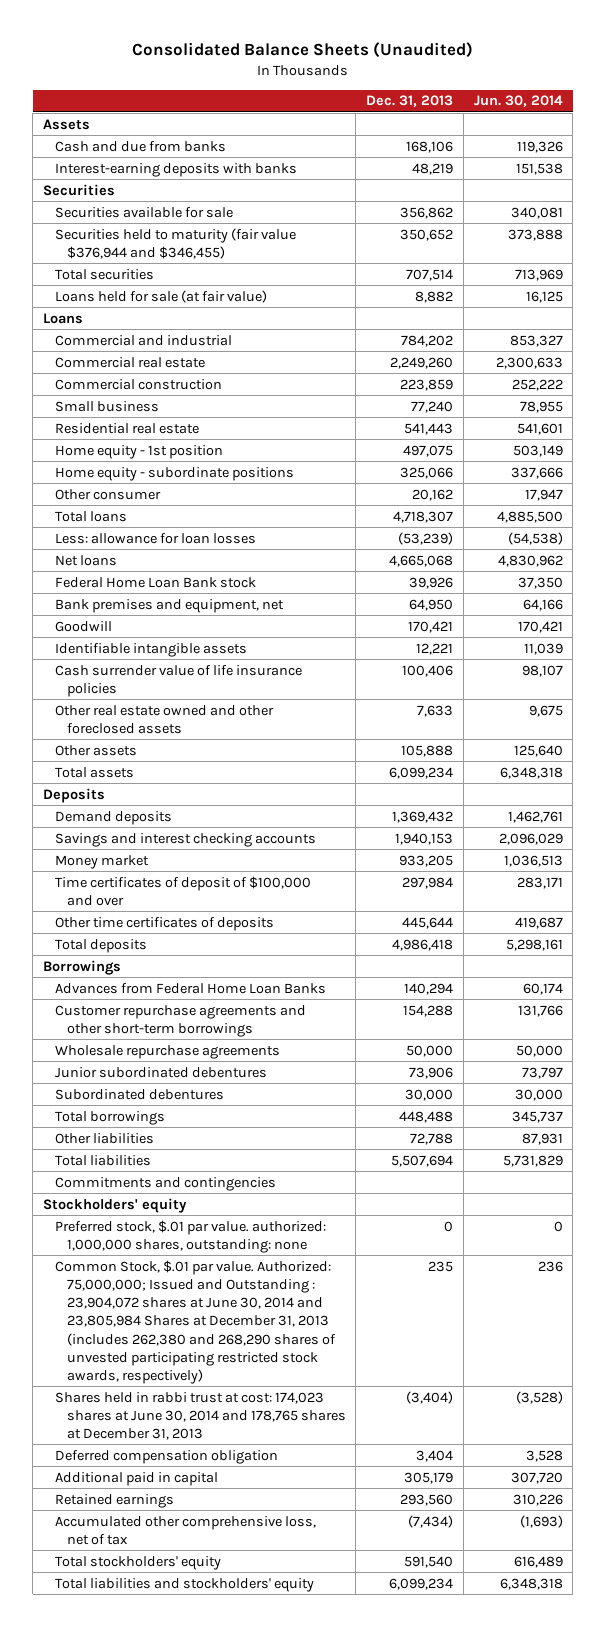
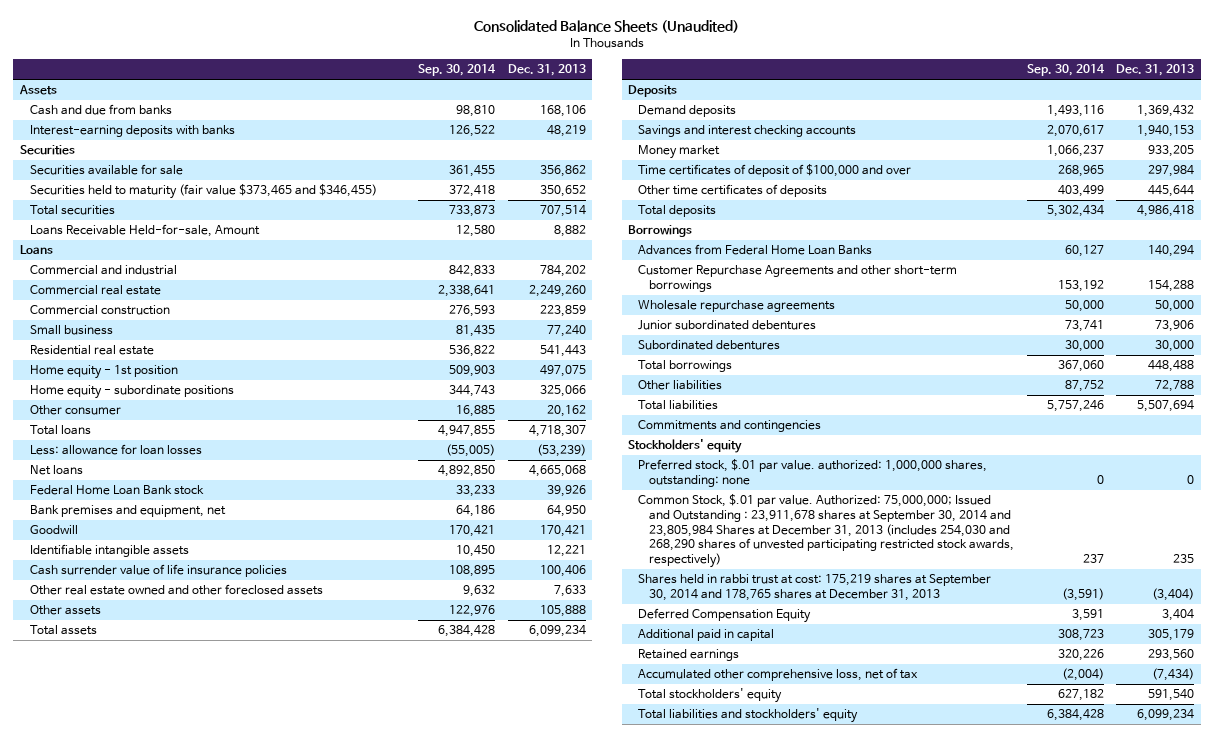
[473,95,563,108] Jun. 30, 2014 -> none
none -> [418,64,497,77] Sep. 30, 2014
[54,227,296,259] Securities held to maturity (fair value $376,944 and $346,455) -> [30,184,378,200] Securities held to maturity (fair value $373,465 and $346,455)
[54,289,267,303] Loans held for sale (at fair value) -> [30,224,261,238] Loans Receivable Held-for-sale, Amount
[54,1004,306,1037] Customer repurchase agreements and other short-term borrowings -> [638,265,958,292] Customer Repurchase Agreements and other short-term borrowings
[54,1259,336,1384] Common Stock, $.01 par value. Authorized: 75,000,000; Issued and Outstanding : 23,904,072 shares at June 30, 2014 and 23,805,984 Shares at December 31, 2013 (includes 262,380 and 268,290 shares of unvested participating restricted stock awards, respectively) -> [638,494,1014,568] Common Stock, $.01 par value. Authorized: 75,000,000; Issued and Outstanding : 23,911,678 shares at September 30, 2014 and 23,805,984 Shares at December 31, 2013 (includes 254,030 and 268,290 shares of unvested participating restricted stock awards, respectively)
[54,1391,346,1441] Shares held in rabbi trust at cost: 174,023 shares at June 30, 2014 and 178,765 shares at December 31, 2013 -> [638,574,992,601] Shares held in rabbi trust at cost: 175,219 shares at September 30, 2014 and 178,765 shares at December 31, 2013
[54,1449,278,1464] Deferred compensation obligation -> [638,608,812,624] Deferred Compensation Equity

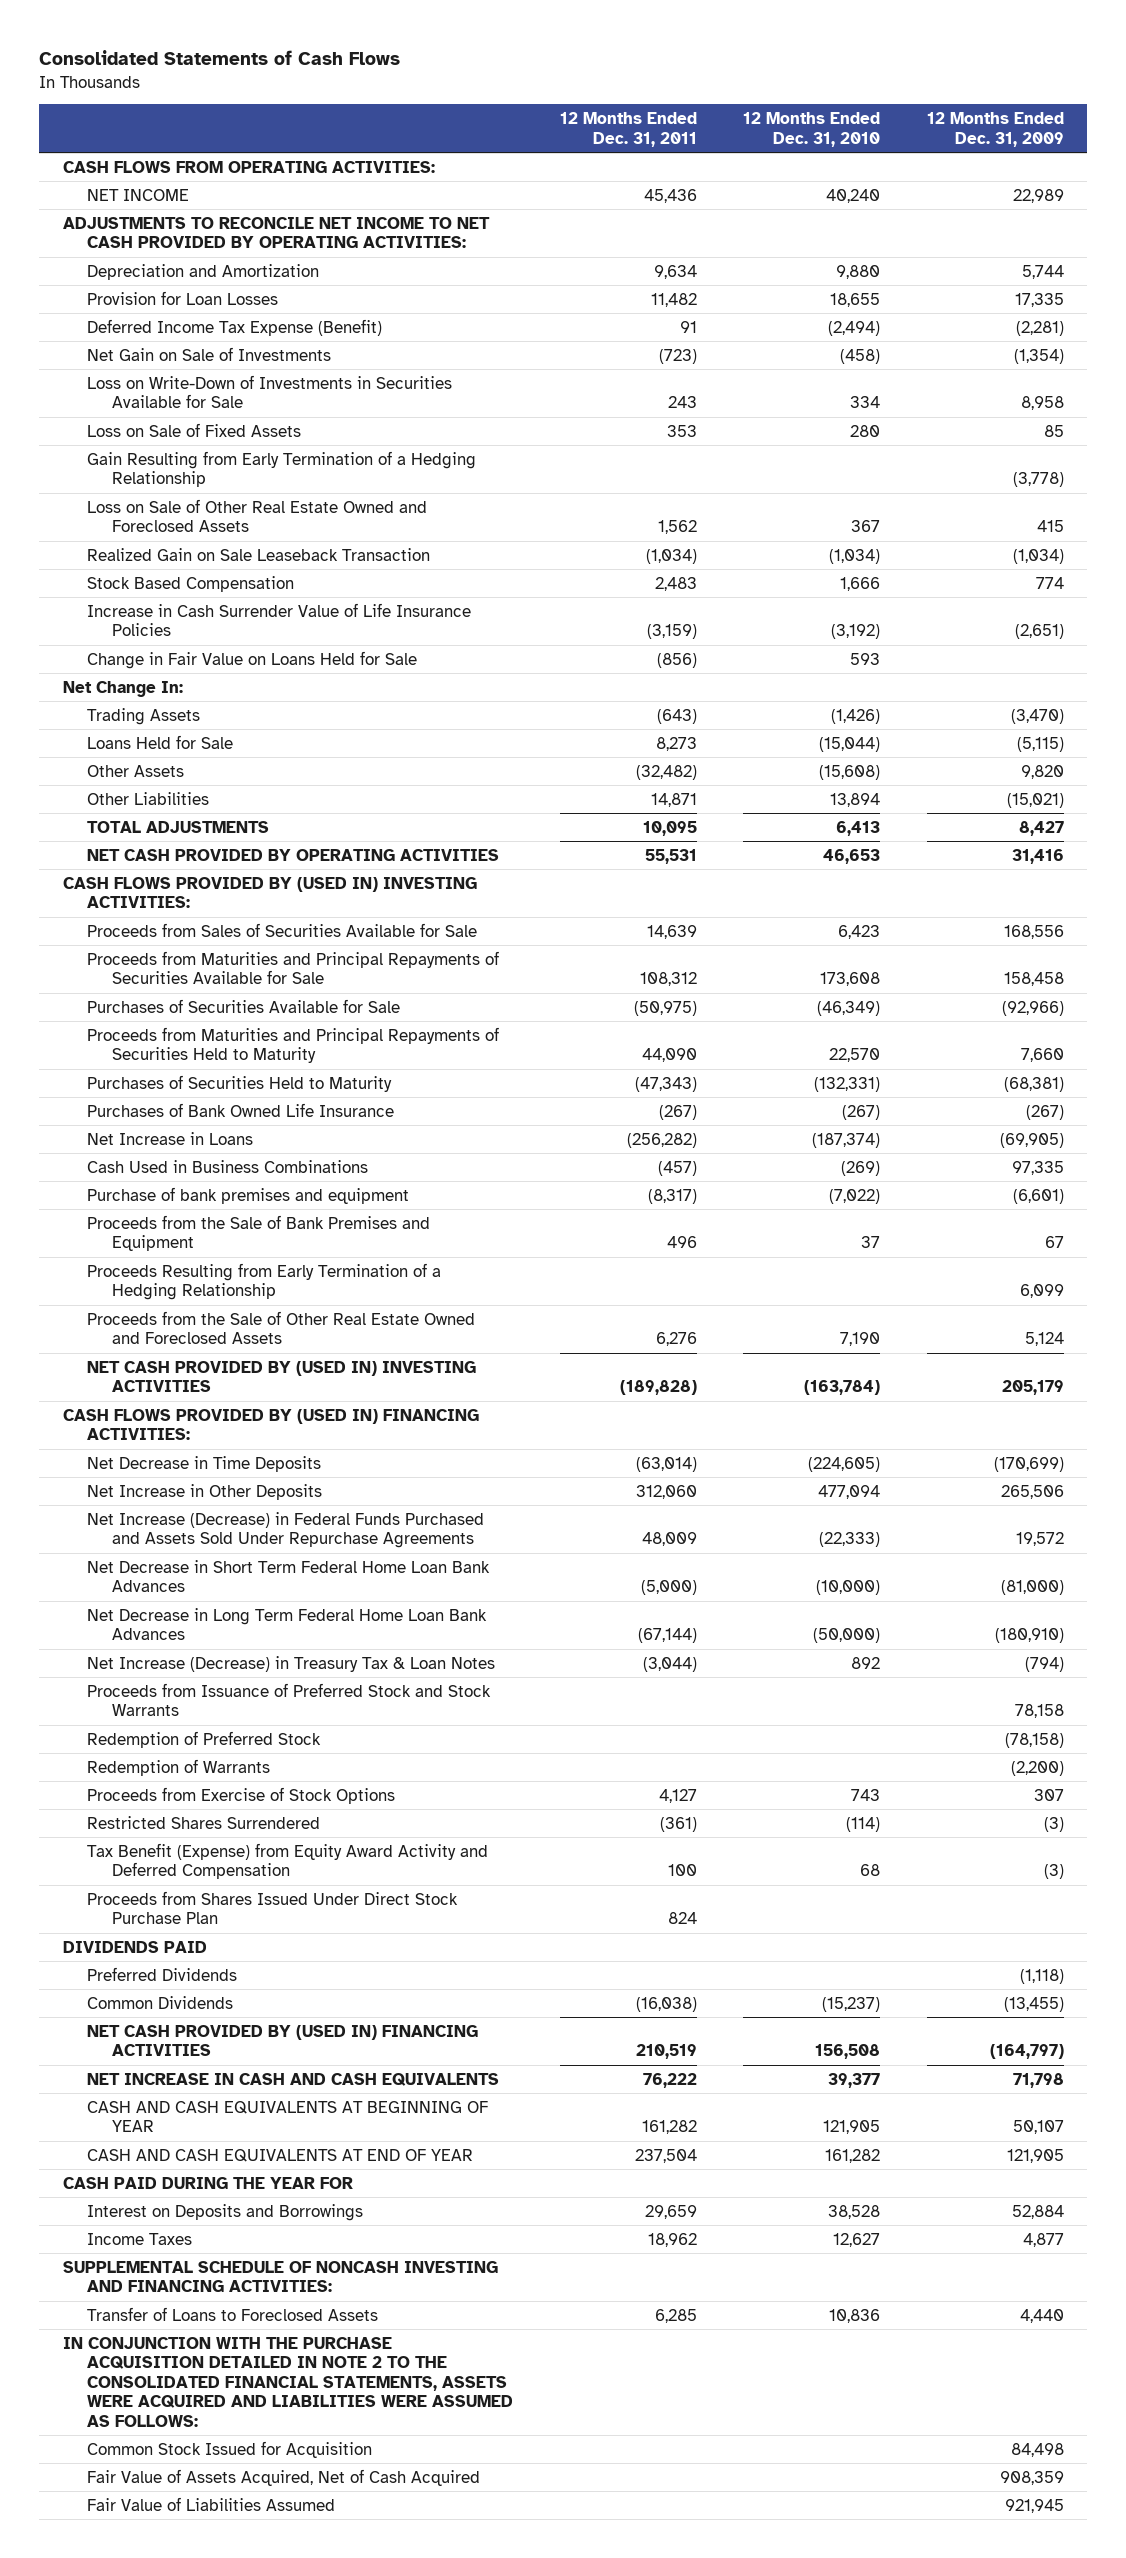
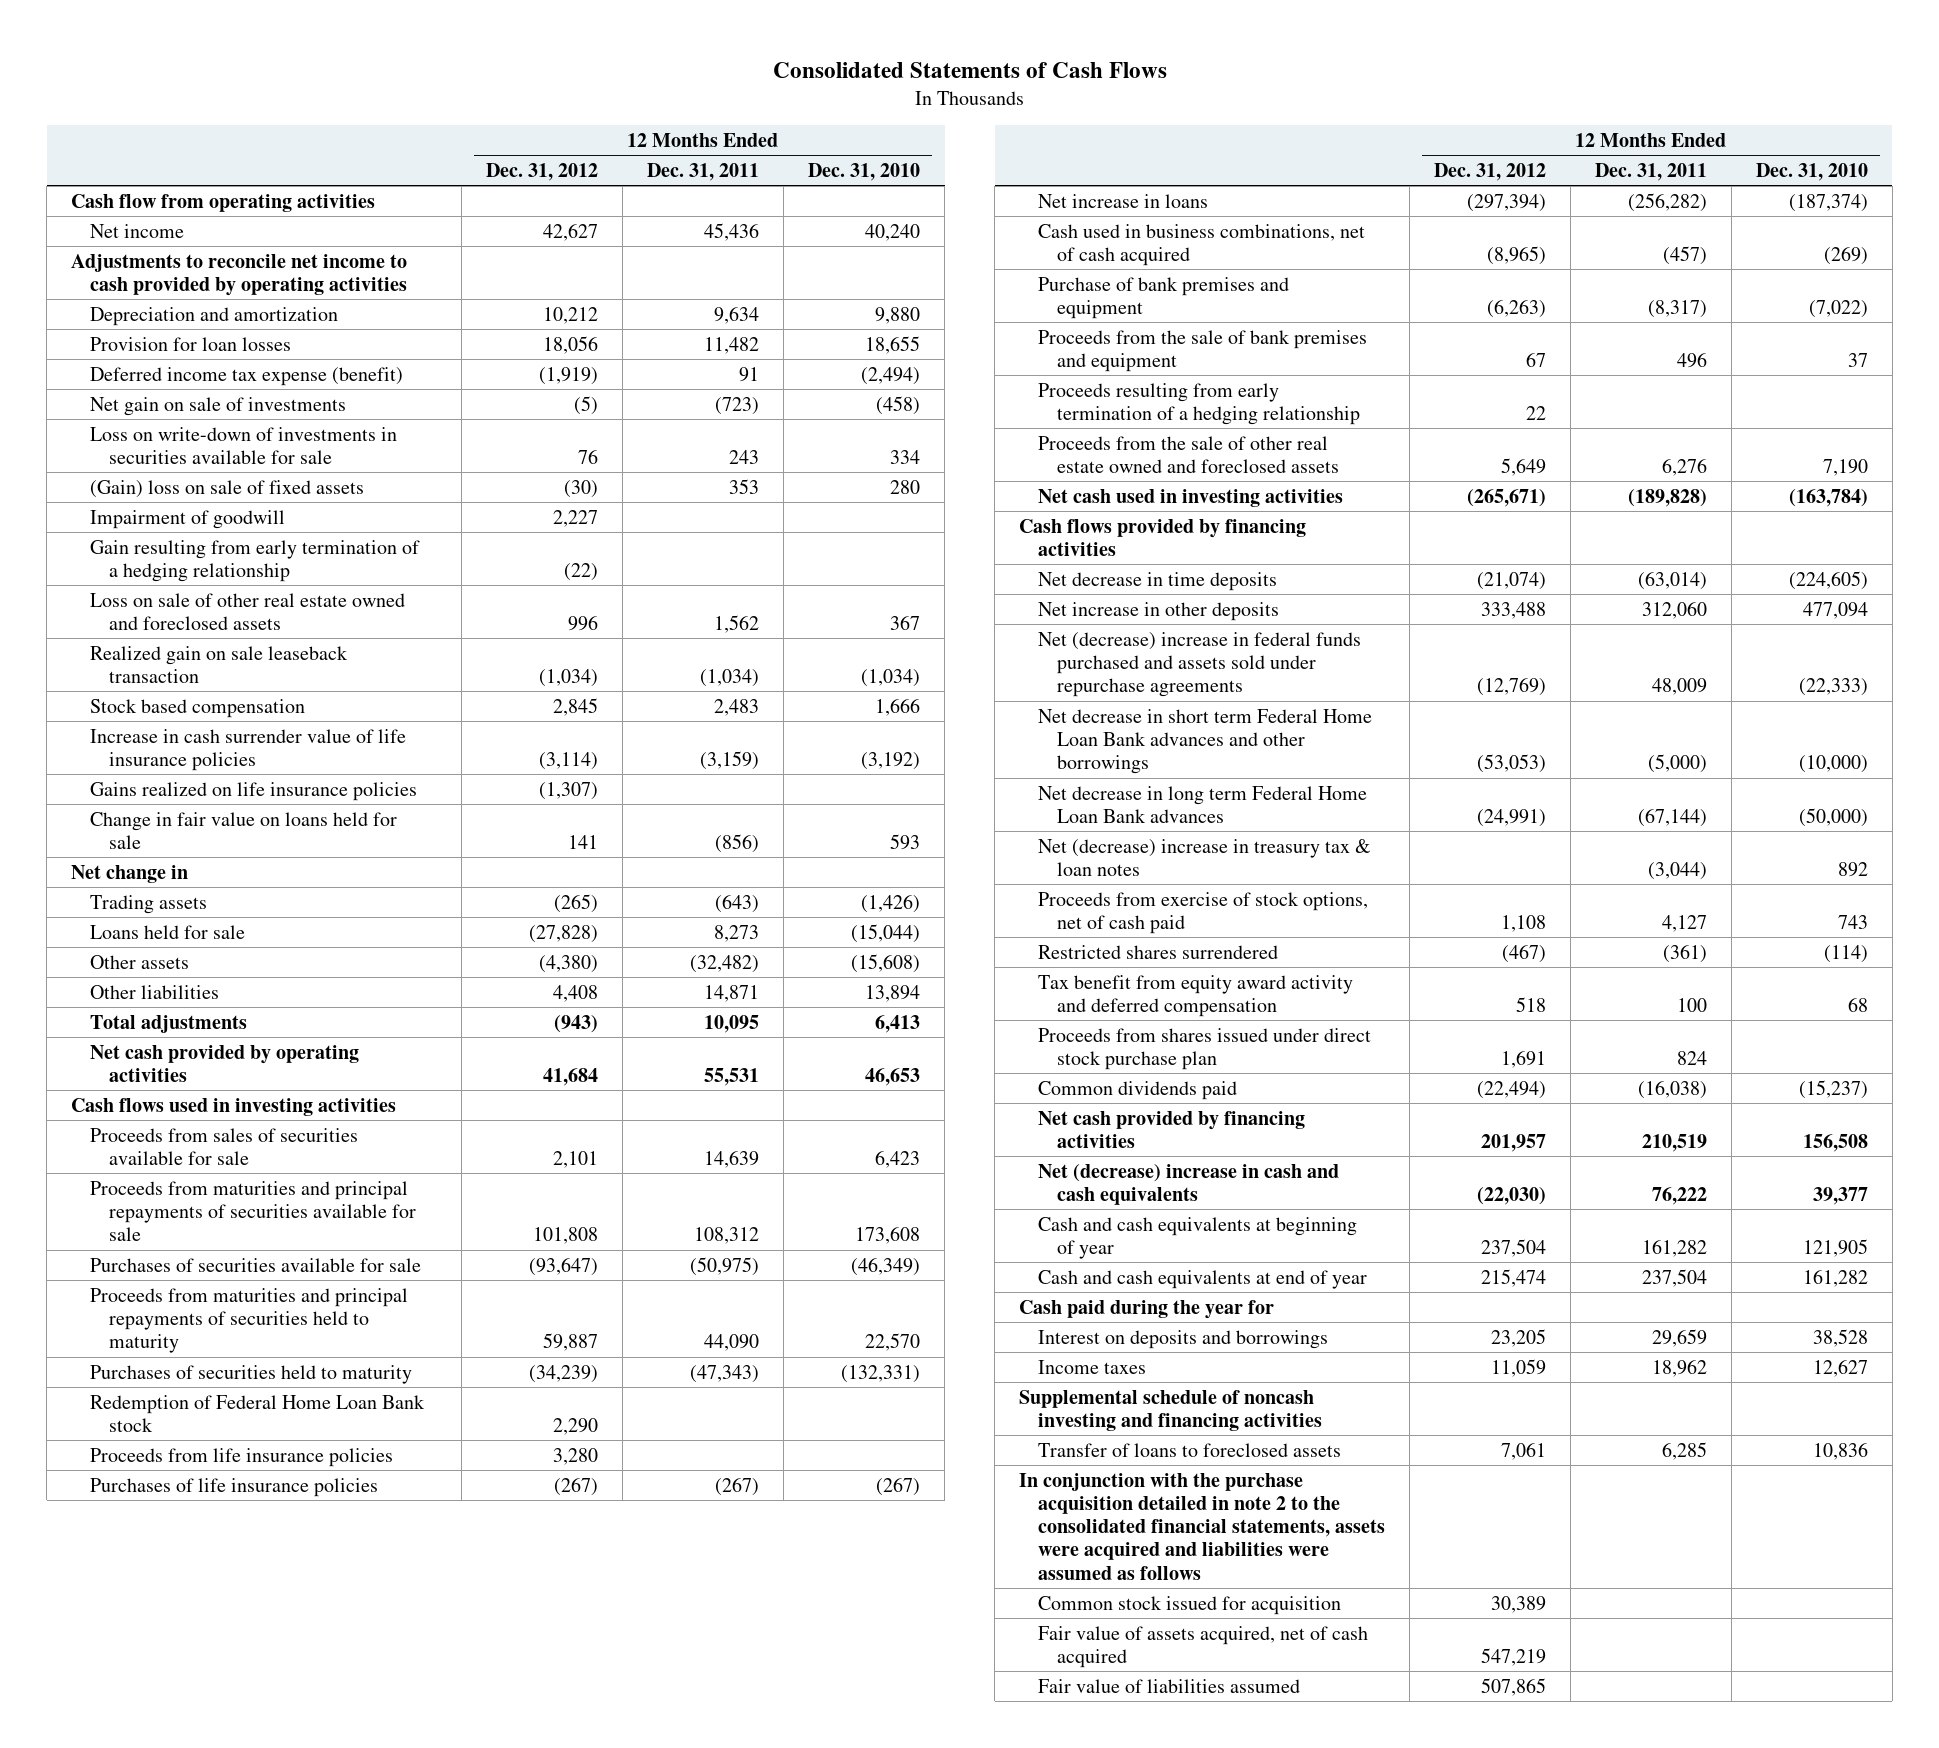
[926,112,1064,147] 12 Months Ended Dec. 31, 2009 -> none
none -> [486,162,599,181] Dec. 31, 2012
[62,160,435,173] CASH FLOWS FROM OPERATING ACTIVITIES: -> [71,193,376,212] Cash flow from operating activities
[87,188,190,201] NET INCOME -> [90,223,185,238] Net income
[62,216,490,249] ADJUSTMENTS TO RECONCILE NET INCOME TO NET CASH PROVIDED BY OPERATING ACTIVITIES: -> [71,253,408,296] Adjustments to reconcile net income to cash provided by operating activities
[87,263,320,280] Depreciation and Amortization -> [90,306,339,326] Depreciation and amortization
[87,290,279,305] Provision for Loan Losses -> [90,336,292,351] Provision for loan losses
[87,318,383,336] Deferred Income Tax Expense (Benefit) -> [90,366,404,386] Deferred income tax expense (benefit)
[87,346,332,361] Net Gain on Sale of Investments -> [90,396,347,416] Net gain on sale of investments
[87,374,453,409] Loss on Write-Down of Investments in Securities Available for Sale -> [90,426,398,464] Loss on write-down of investments in securities available for sale
[87,422,302,437] Loss on Sale of Fixed Assets -> [90,479,365,498] (Gain) loss on sale of fixed assets
none -> [90,509,286,529] Impairment of goodwill
[87,450,477,488] Gain Resulting from Early Termination of a Hedging Relationship -> [90,539,421,582] Gain resulting from early termination of a hedging relationship
[87,498,428,533] Loss on Sale of Other Real Estate Owned and Foreclosed Assets -> [90,592,406,630] Loss on sale of other real estate owned and foreclosed assets
[87,547,431,561] Realized Gain on Sale Leaseback Transaction -> [90,645,349,683] Realized gain on sale leaseback transaction
[87,575,295,592] Stock Based Compensation -> [90,698,306,718] Stock based compensation
[87,602,472,637] Increase in Cash Surrender Value of Life Insurance Policies -> [90,728,407,771] Increase in cash surrender value of life insurance policies
none -> [90,781,418,801] Gains realized on life insurance policies
[87,650,418,669] Change in Fair Value on Loans Held for Sale -> [90,811,398,849] Change in fair value on loans held for sale
[62,680,183,697] Net Change In: -> [71,864,189,883] Net change in
[87,707,201,725] Trading Assets -> [90,894,208,914] Trading assets
[87,734,234,749] Loans Held for Sale -> [90,924,246,939] Loans held for sale
[87,764,185,777] Other Assets -> [90,954,190,969] Other assets
[87,791,210,805] Other Liabilities -> [90,984,220,999] Other liabilities
[87,820,270,833] TOTAL ADJUSTMENTS -> [90,1014,248,1033] Total adjustments
[87,848,500,861] NET CASH PROVIDED BY OPERATING ACTIVITIES -> [90,1044,360,1082] Net cash provided by operating activities
[62,876,477,909] CASH FLOWS PROVIDED BY (USED IN) INVESTING ACTIVITIES: -> [71,1097,397,1116] Cash flows used in investing activities
[87,922,478,937] Proceeds from Sales of Securities Available for Sale -> [90,1127,359,1165] Proceeds from sales of securities available for sale
[87,950,500,985] Proceeds from Maturities and Principal Repayments of Securities Available for Sale -> [90,1180,417,1242] Proceeds from maturities and principal repayments of securities available for sale
[87,998,401,1013] Purchases of Securities Available for Sale -> [90,1257,422,1272] Purchases of securities available for sale
[87,1026,500,1064] Proceeds from Maturities and Principal Repayments of Securities Held to Maturity -> [90,1287,409,1354] Proceeds from maturities and principal repayments of securities held to maturity
[87,1074,393,1092] Purchases of Securities Held to Maturity -> [90,1364,413,1384] Purchases of securities held to maturity
none -> [90,1394,426,1432] Redemption of Federal Home Loan Bank stock
none -> [90,1447,394,1467] Proceeds from life insurance policies
[87,1102,395,1117] Purchases of Bank Owned Life Insurance -> [90,1477,379,1497] Purchases of life insurance policies
[87,1131,254,1145] Net Increase in Loans -> [1037,193,1208,208] Net increase in loans
[87,1159,369,1173] Cash Used in Business Combinations -> [1037,223,1365,266] Cash used in business combinations, net of cash acquired
[87,1682,492,1717] Proceeds from Issuance of Preferred Stock and Stock Warrants -> none
[87,1730,322,1748] Redemption of Preferred Stock -> none
[87,1758,271,1776] Redemption of Warrants -> none
[62,1940,207,1953] DIVIDENDS PAID -> none
[87,1966,238,1981] Preferred Dividends -> none
[87,1214,431,1252] Proceeds from the Sale of Bank Premises and Equipment -> [1037,329,1367,372] Proceeds from the sale of bank premises and equipment
[87,1262,442,1301] Proceeds Resulting from Early Termination of a Hedging Relationship -> [1037,382,1360,425] Proceeds resulting from early termination of a hedging relationship
[87,1310,476,1345] Proceeds from the Sale of Other Real Estate Owned and Foreclosed Assets -> [1037,435,1339,473] Proceeds from the sale of other real estate owned and foreclosed assets
[87,1360,477,1393] NET CASH PROVIDED BY (USED IN) INVESTING ACTIVITIES -> [1037,488,1343,507] Net cash used in investing activities
[62,1408,479,1441] CASH FLOWS PROVIDED BY (USED IN) FINANCING ACTIVITIES: -> [1019,518,1307,556] Cash flows provided by financing activities
[87,1455,322,1472] Net Decrease in Time Deposits -> [1037,571,1277,591] Net decrease in time deposits
[87,1483,323,1500] Net Increase in Other Deposits -> [1037,601,1279,621] Net increase in other deposits
[87,1511,485,1549] Net Increase (Decrease) in Federal Funds Purchased and Assets Sold Under Repurchase Agreements -> [1037,631,1361,698] Net (decrease) increase in federal funds purchased and assets sold under repurchase agreements
[87,1559,491,1593] Net Decrease in Short Term Federal Home Loan Bank Advances -> [1037,708,1372,775] Net decrease in short term Federal Home Loan Bank advances and other borrowings
[87,1607,488,1641] Net Decrease in Long Term Federal Home Loan Bank Advances -> [1037,785,1367,823] Net decrease in long term Federal Home Loan Bank advances
[87,1655,496,1672] Net Increase (Decrease) in Treasury Tax & Loan Notes -> [1037,838,1371,876] Net (decrease) increase in treasury tax & loan notes
[87,1786,396,1804] Proceeds from Exercise of Stock Options -> [1037,891,1368,934] Proceeds from exercise of stock options, net of cash paid
[87,1815,321,1829] Restricted Shares Surrendered -> [1037,944,1278,959] Restricted shares surrendered
[87,1842,489,1880] Tax Benefit (Expense) from Equity Award Activity and Deferred Compensation -> [1037,974,1353,1017] Tax benefit from equity award activity and deferred compensation
[87,1890,459,1925] Proceeds from Shares Issued Under Direct Stock Purchase Plan -> [1037,1027,1371,1070] Proceeds from shares issued under direct stock purchase plan
[87,1995,234,2009] Common Dividends -> [1037,1080,1237,1100] Common dividends paid
[87,2024,479,2057] NET CASH PROVIDED BY (USED IN) FINANCING ACTIVITIES -> [1037,1110,1305,1148] Net cash provided by financing activities
[87,2072,500,2086] NET INCREASE IN CASH AND CASH EQUIVALENTS -> [1037,1163,1339,1205] Net (decrease) increase in cash and cash equivalents
[87,2100,489,2133] CASH AND CASH EQUIVALENTS AT BEGINNING OF YEAR -> [1037,1216,1357,1259] Cash and cash equivalents at beginning of year
[87,2148,474,2162] CASH AND CASH EQUIVALENTS AT END OF YEAR -> [1037,1269,1367,1289] Cash and cash equivalents at end of year
[62,2176,353,2189] CASH PAID DURING THE YEAR FOR -> [1019,1299,1275,1319] Cash paid during the year for
[87,2203,364,2221] Interest on Deposits and Borrowings -> [1037,1329,1328,1349] Interest on deposits and borrowings
[87,2232,193,2245] Income Taxes -> [1037,1359,1146,1374] Income taxes
[62,2260,498,2293] SUPPLEMENTAL SCHEDULE OF NONCASH INVESTING AND FINANCING ACTIVITIES: -> [1019,1389,1322,1431] Supplemental schedule of noncash investing and financing activities
[87,2306,379,2321] Transfer of Loans to Foreclosed Assets -> [1037,1442,1341,1457] Transfer of loans to foreclosed assets
[62,2336,514,2427] IN CONJUNCTION WITH THE PURCHASE ACQUISITION DETAILED IN NOTE 2 TO THE CONSOLIDATED FINANCIAL STATEMENTS, ASSETS WERE ACQUIRED AND LIABILITIES WERE ASSUMED AS FOLLOWS: -> [1019,1472,1385,1580] In conjunction with the purchase acquisition detailed in note 2 to the consolidated financial statements, assets were acquired and liabilities were assumed as follows
[87,2440,373,2458] Common Stock Issued for Acquisition -> [1037,1595,1341,1615] Common stock issued for acquisition
[87,2468,481,2486] Fair Value of Assets Acquired, Net of Cash Acquired -> [1037,1625,1368,1668] Fair value of assets acquired, net of cash acquired
[87,2496,336,2511] Fair Value of Liabilities Assumed -> [1037,1678,1300,1693] Fair value of liabilities assumed

